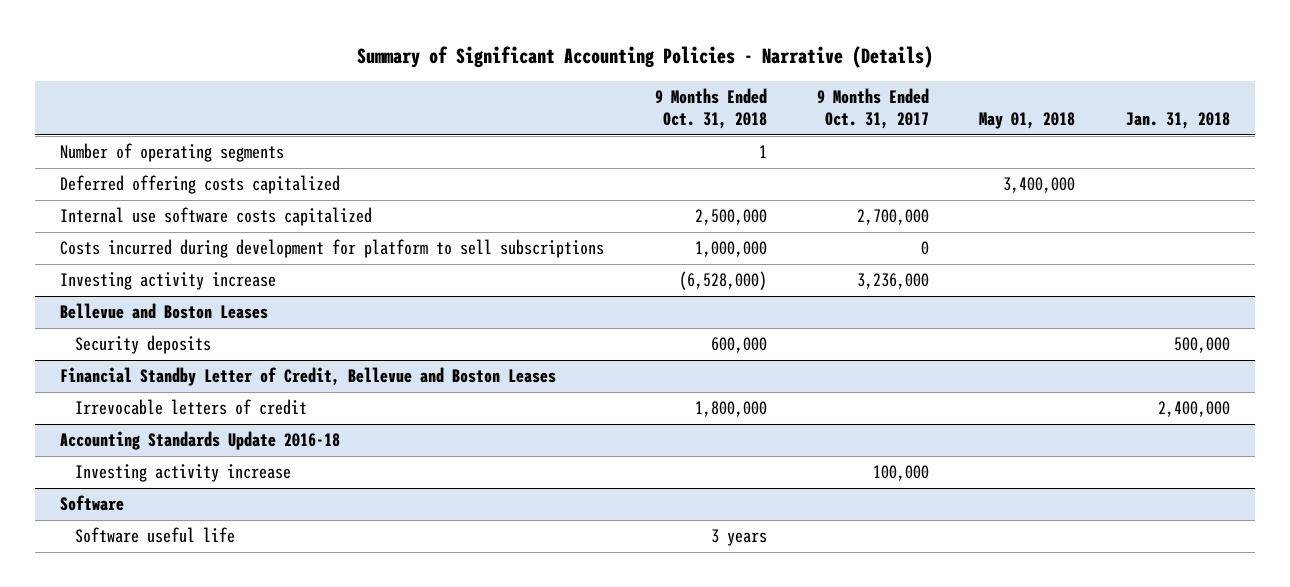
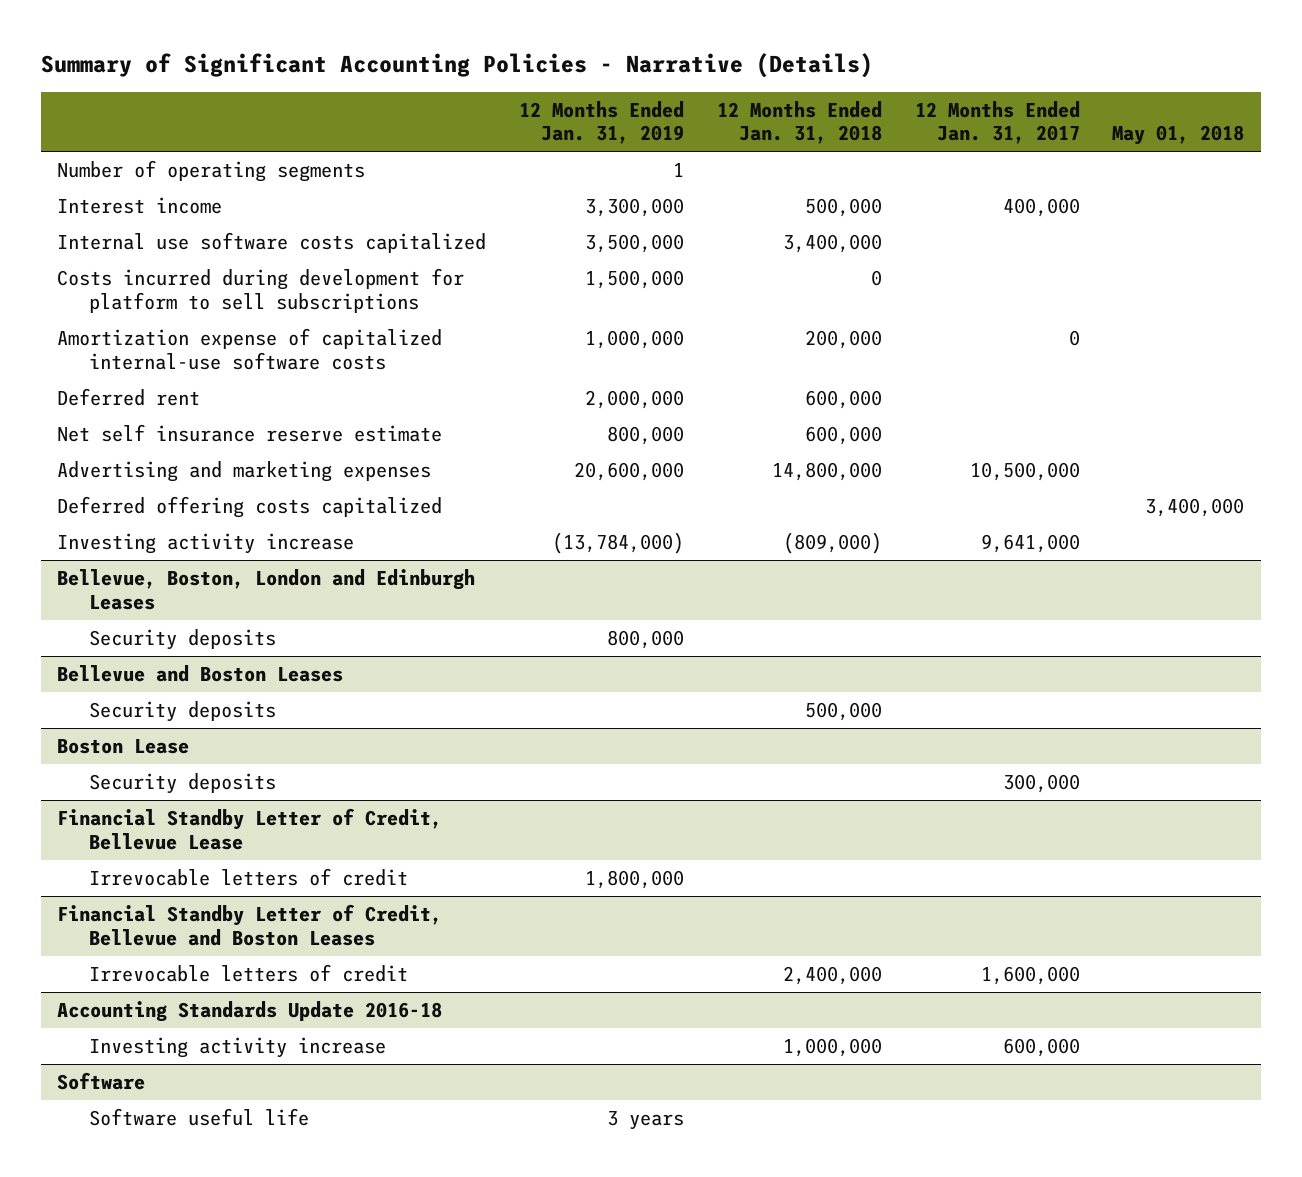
[654,87,767,130] 9 Months Ended Oct. 31, 2018 -> none
[816,87,929,130] 9 Months Ended Oct. 31, 2017 -> none
[1125,112,1230,130] Jan. 31, 2018 -> none
none -> [519,100,685,145] 12 Months Ended Jan. 31, 2019
none -> [716,100,882,145] 12 Months Ended Jan. 31, 2018
none -> [914,100,1080,145] 12 Months Ended Jan. 31, 2017
none -> [57,196,223,214] Interest income
none -> [57,327,443,370] Amortization expense of capitalized internal-use software costs
none -> [57,387,201,406] Deferred rent
none -> [57,423,443,442] Net self insurance reserve estimate
none -> [57,460,432,482] Advertising and marketing expenses
[60,175,341,195] Deferred offering costs capitalized -> [57,495,443,518] Deferred offering costs capitalized
none -> [57,568,476,610] Bellevue, Boston, London and Edinburgh Leases
none -> [88,628,276,650] Security deposits
none -> [57,738,190,754] Boston Lease
none -> [88,772,276,794] Security deposits
none -> [57,807,443,850] Financial Standby Letter of Credit, Bellevue Lease
none -> [88,867,408,886] Irrevocable letters of credit

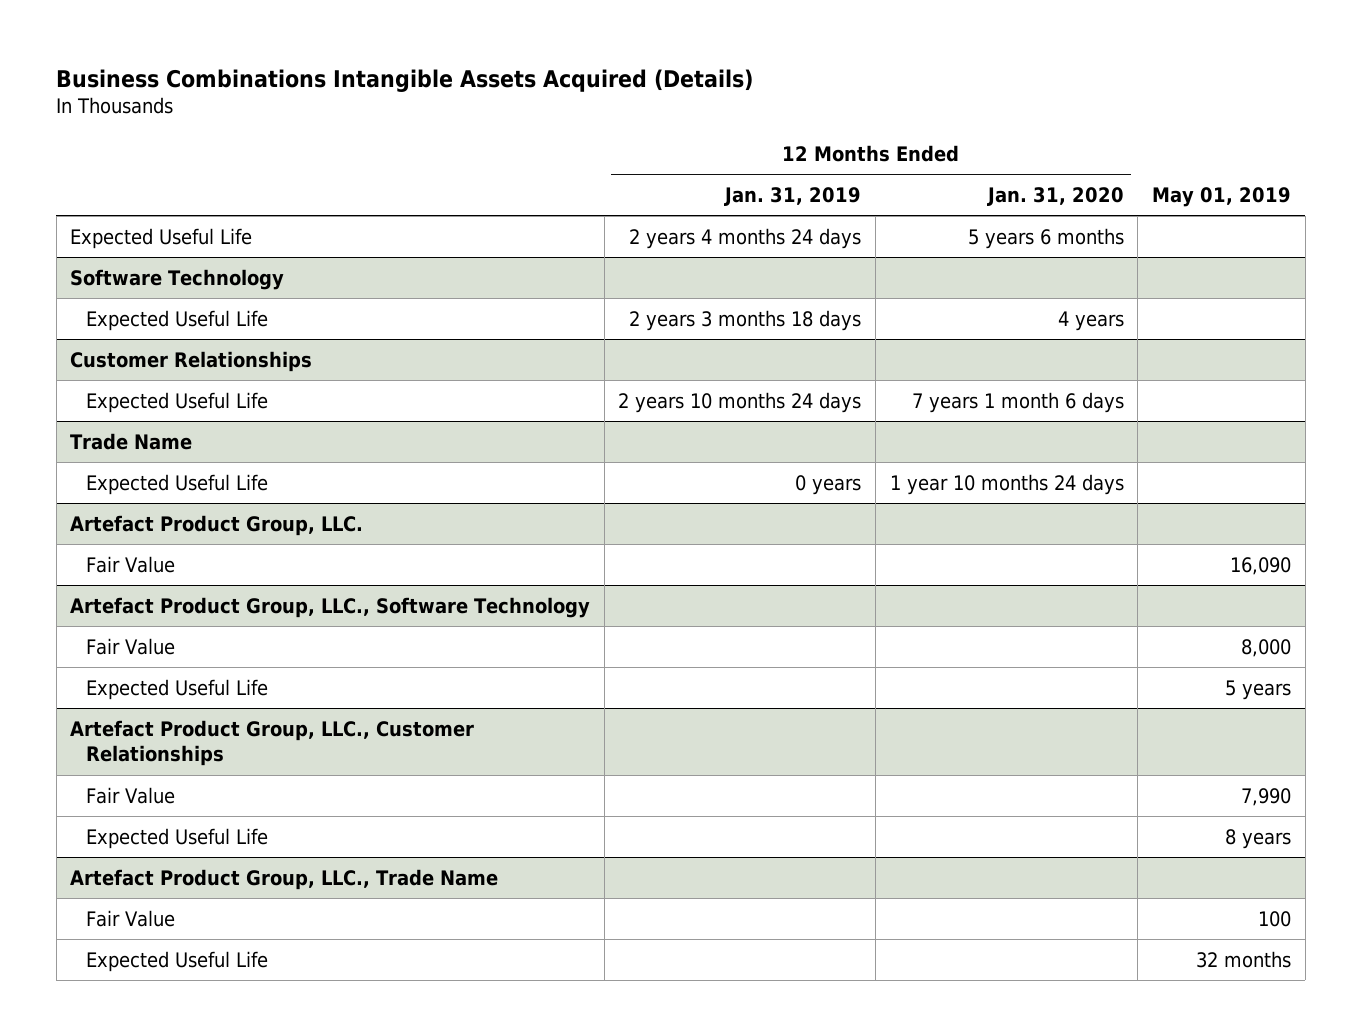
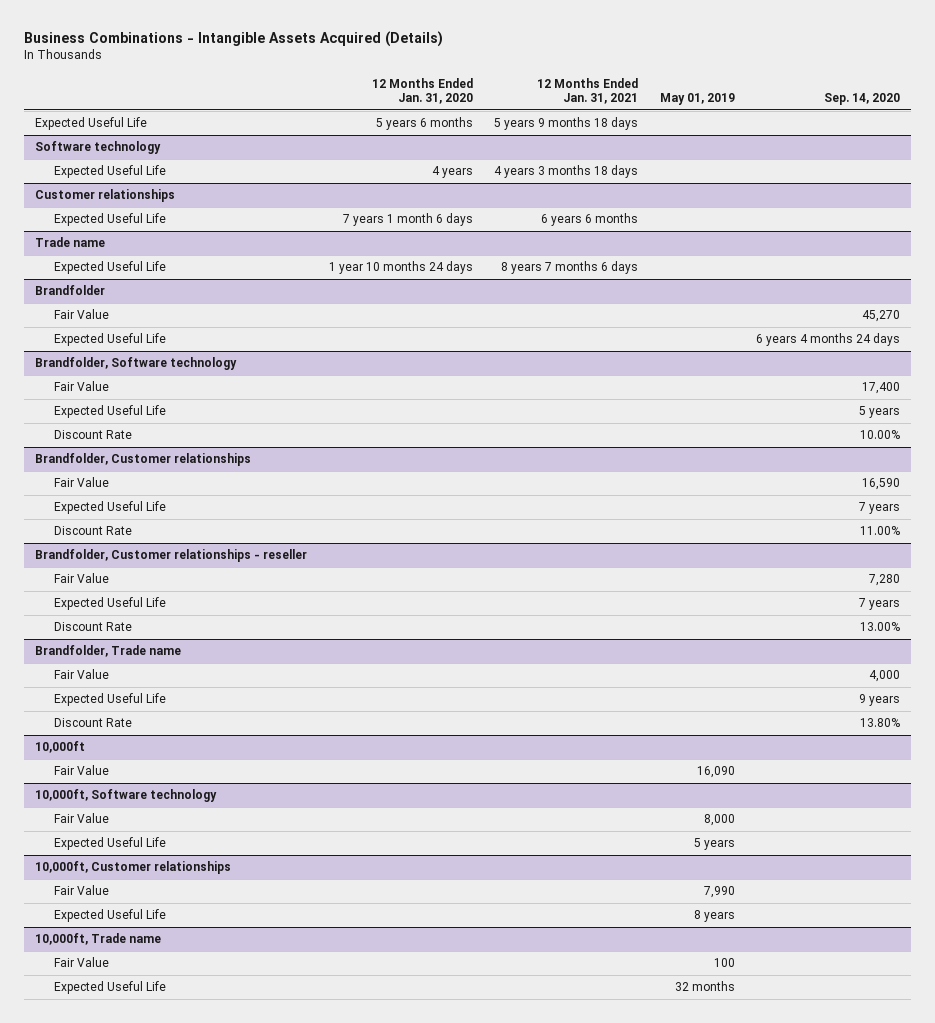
[56,68,754,92] Business Combinations Intangible Assets Acquired (Details) -> [24,30,444,47] Business Combinations - Intangible Assets Acquired (Details)
[724,186,862,206] Jan. 31, 2019 -> none
none -> [537,77,639,105] 12 Months Ended Jan. 31, 2021
none -> [824,93,901,106] Sep. 14, 2020
[70,268,285,290] Software Technology -> [34,141,161,155] Software technology
[70,350,313,372] Customer Relationships -> [34,189,175,203] Customer relationships
[70,432,193,450] Trade Name -> [34,237,105,248] Trade name
none -> [34,285,105,296] Brandfolder
none -> [53,309,109,320] Fair Value
none -> [53,333,166,347] Expected Useful Life
none -> [34,357,237,371] Brandfolder, Software technology
none -> [53,381,109,392] Fair Value
none -> [53,405,166,419] Expected Useful Life
none -> [53,430,132,440] Discount Rate
none -> [34,453,251,467] Brandfolder, Customer relationships
none -> [53,477,109,488] Fair Value
none -> [53,501,166,515] Expected Useful Life
none -> [53,526,132,536] Discount Rate
none -> [34,549,307,563] Brandfolder, Customer relationships - reseller
none -> [53,573,109,584] Fair Value
none -> [53,597,166,611] Expected Useful Life
none -> [53,622,132,632] Discount Rate
none -> [34,645,181,658] Brandfolder, Trade name
none -> [53,669,109,680] Fair Value
none -> [53,693,166,707] Expected Useful Life
none -> [53,718,132,728] Discount Rate
[70,514,364,536] Artefact Product Group, LLC. -> [34,741,85,754] 10,000ft
[70,596,591,618] Artefact Product Group, LLC., Software Technology -> [34,789,217,803] 10,000ft, Software technology
[70,719,475,767] Artefact Product Group, LLC., Customer Relationships -> [34,861,231,875] 10,000ft, Customer relationships
[70,868,499,890] Artefact Product Group, LLC., Trade Name -> [34,933,161,946] 10,000ft, Trade name

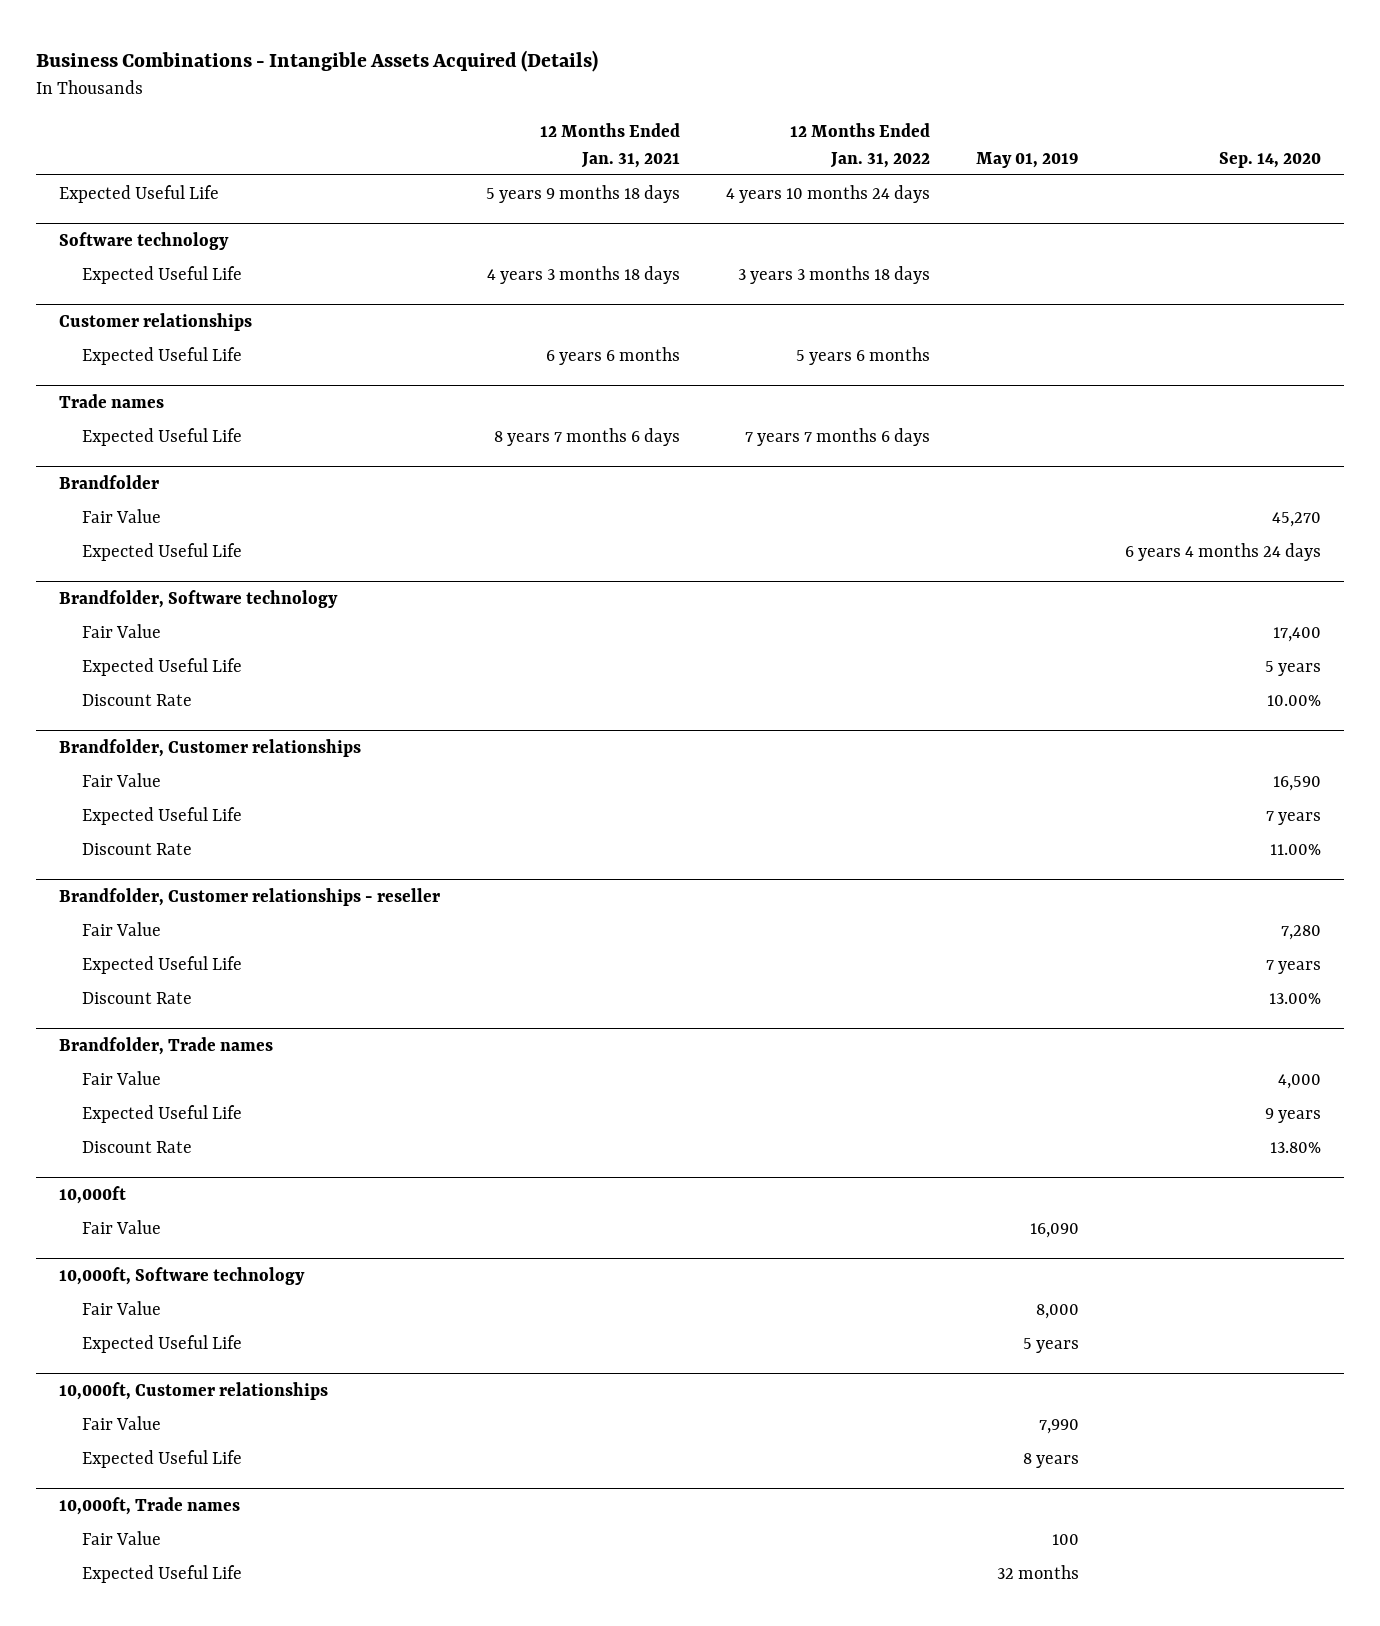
[371,77,473,105] 12 Months Ended Jan. 31, 2020 -> none
none -> [790,123,931,168] 12 Months Ended Jan. 31, 2022
[34,237,105,248] Trade name -> [58,393,164,408] Trade names
[34,645,181,658] Brandfolder, Trade name -> [58,1036,273,1055] Brandfolder, Trade names
[34,933,161,946] 10,000ft, Trade name -> [58,1496,240,1515] 10,000ft, Trade names

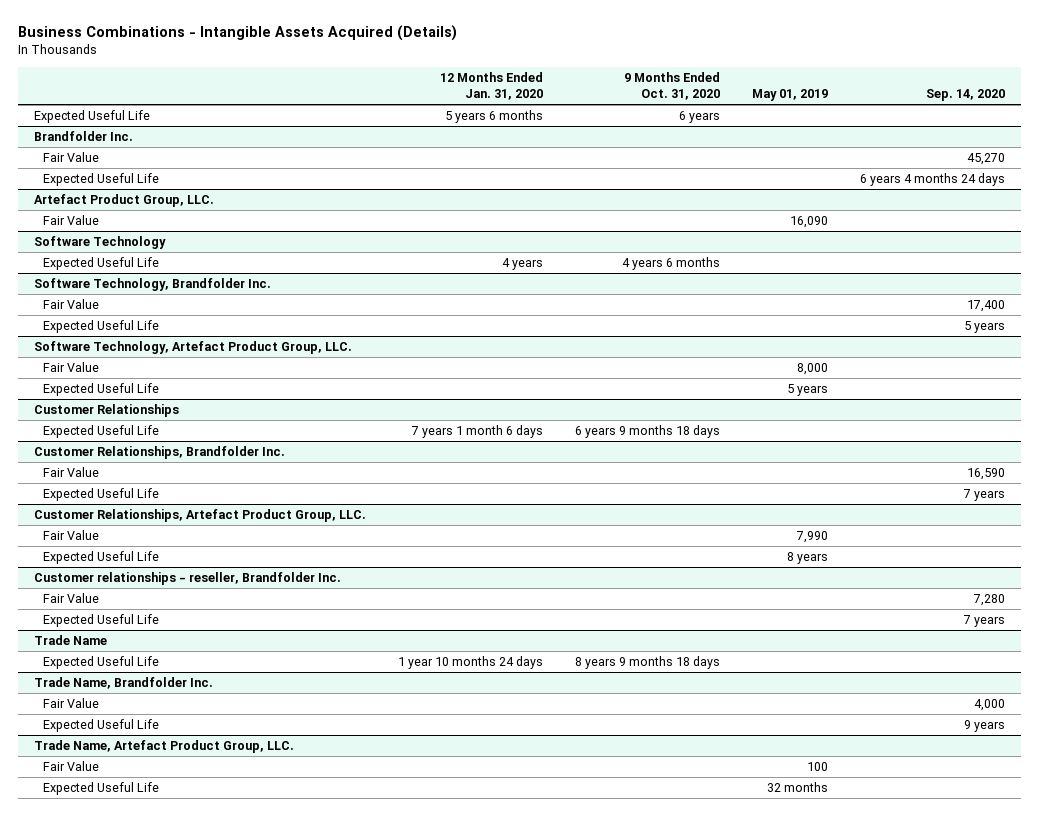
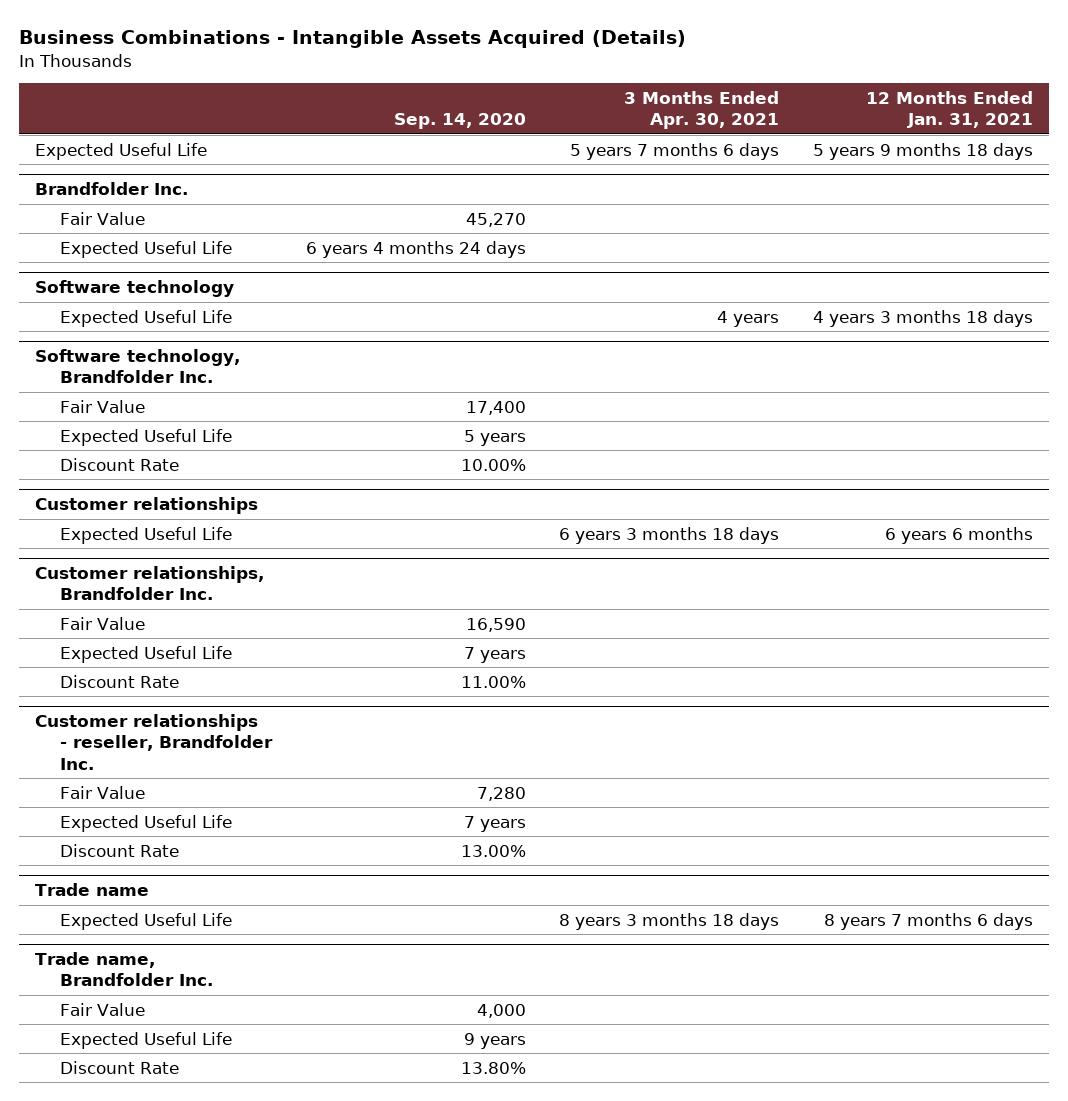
[439,71,543,101] 12 Months Ended Jan. 31, 2020 -> none
[623,71,720,101] 9 Months Ended Oct. 31, 2020 -> none
[751,89,828,102] May 01, 2019 -> none
none -> [624,90,780,130] 3 Months Ended Apr. 30, 2021
none -> [865,90,1033,129] 12 Months Ended Jan. 31, 2021
[33,194,214,208] Artefact Product Group, LLC. -> none
[43,215,100,226] Fair Value -> none
[33,236,166,250] Software Technology -> [35,280,235,298] Software technology
[33,278,271,292] Software Technology, Brandfolder Inc. -> [35,349,241,384] Software technology, Brandfolder Inc.
[33,341,352,355] Software Technology, Artefact Product Group, LLC. -> none
[43,362,100,373] Fair Value -> none
[43,383,160,397] Expected Useful Life -> none
none -> [60,457,180,471] Discount Rate
[33,404,179,418] Customer Relationships -> [35,497,259,515] Customer relationships
[33,446,285,460] Customer Relationships, Brandfolder Inc. -> [35,566,265,601] Customer relationships, Brandfolder Inc.
[33,509,366,523] Customer Relationships, Artefact Product Group, LLC. -> none
[43,530,100,541] Fair Value -> none
[43,551,160,565] Expected Useful Life -> none
none -> [60,674,180,688] Discount Rate
none -> [60,843,180,857] Discount Rate
[33,635,107,646] Trade Name -> [35,883,150,897] Trade name
[33,677,213,690] Trade Name, Brandfolder Inc. -> [35,952,214,987] Trade name, Brandfolder Inc.
[33,740,294,754] Trade Name, Artefact Product Group, LLC. -> none
[43,761,100,772] Fair Value -> none
[43,782,160,796] Expected Useful Life -> none
none -> [60,1060,180,1074] Discount Rate

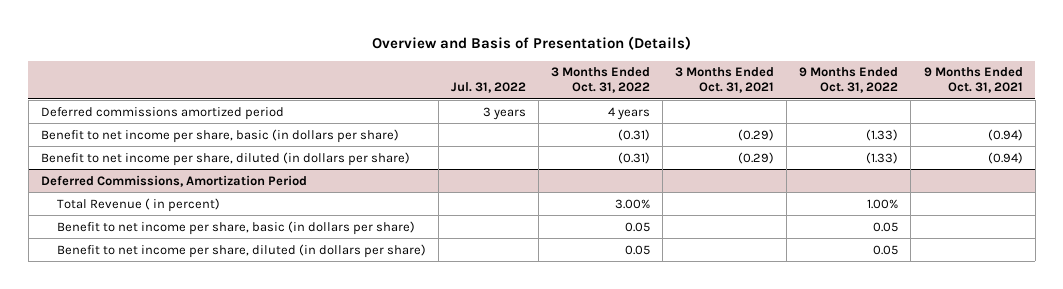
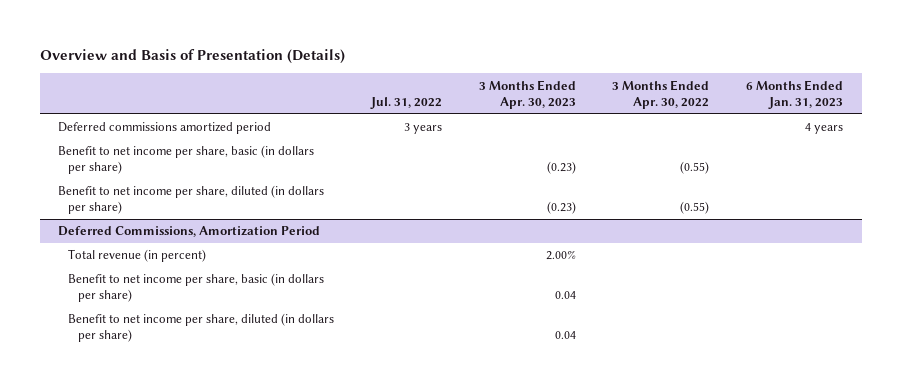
[550,67,650,94] 3 Months Ended Oct. 31, 2022 -> none
[675,67,775,94] 3 Months Ended Oct. 31, 2021 -> none
[799,67,899,94] 9 Months Ended Oct. 31, 2022 -> none
[923,67,1023,94] 9 Months Ended Oct. 31, 2021 -> none
none -> [478,79,576,109] 3 Months Ended Apr. 30, 2023
none -> [612,79,710,109] 3 Months Ended Apr. 30, 2022
none -> [746,79,844,109] 6 Months Ended Jan. 31, 2023
[56,197,220,212] Total Revenue ( in percent) -> [67,249,206,263] Total revenue (in percent)

